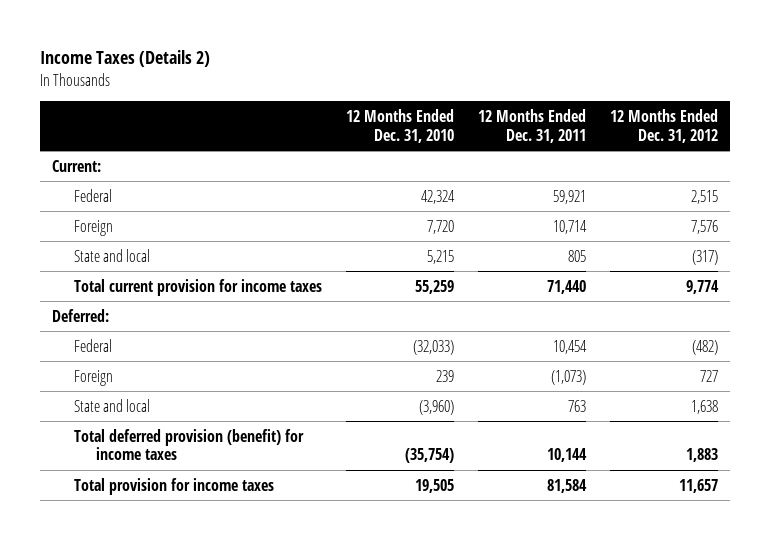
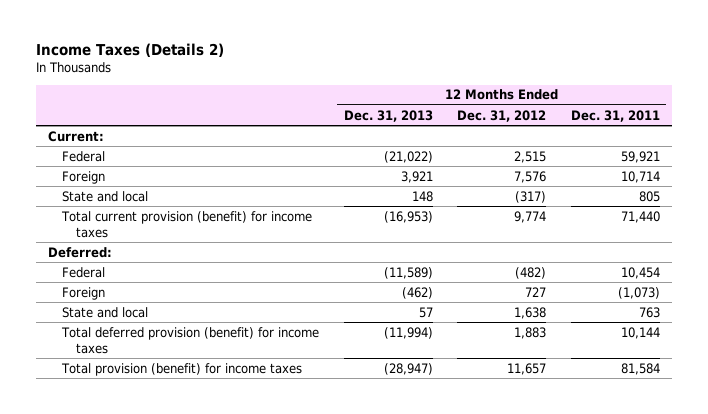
[345,108,454,143] 12 Months Ended Dec. 31, 2010 -> none
none -> [343,109,433,122] Dec. 31, 2013
[73,278,322,296] Total current provision for income taxes -> [61,210,313,238] Total current provision (benefit) for income taxes
[73,477,274,495] Total provision for income taxes -> [61,362,303,376] Total provision (benefit) for income taxes

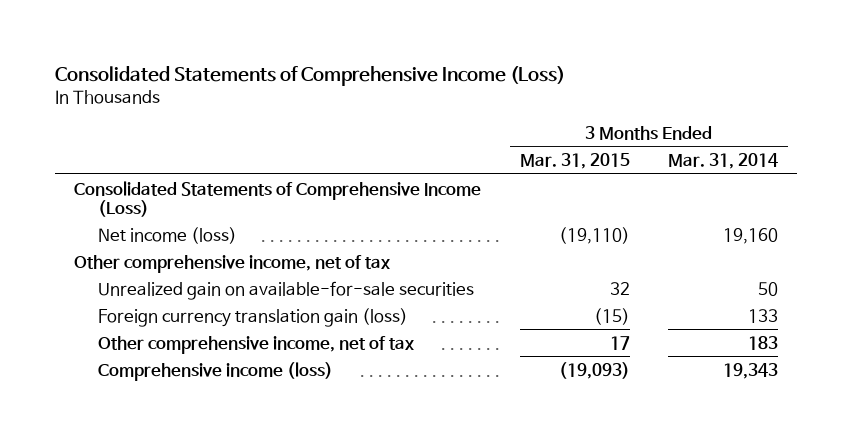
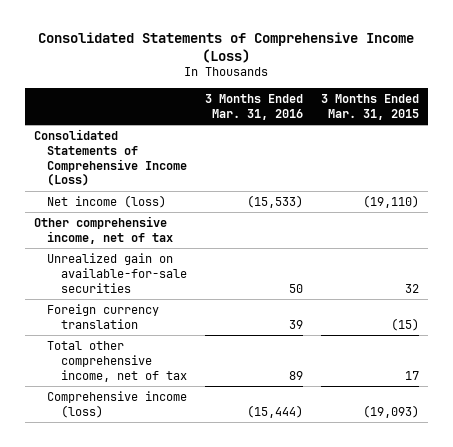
[668,153,779,170] Mar. 31, 2014 -> none
none -> [205,93,304,120] 3 Months Ended Mar. 31, 2016
[98,307,409,327] Foreign currency translation gain (loss) -> [47,303,160,329] Foreign currency translation
[98,335,415,354] Other comprehensive income, net of tax -> [47,340,187,382] Total other comprehensive income, net of tax

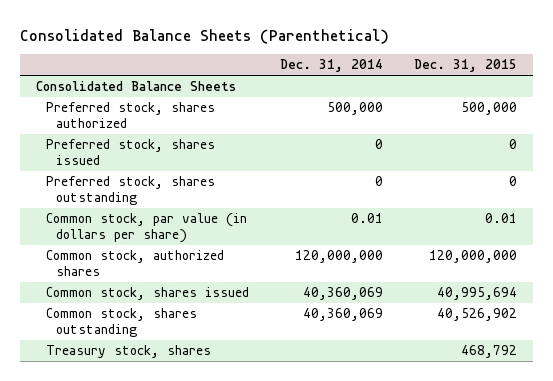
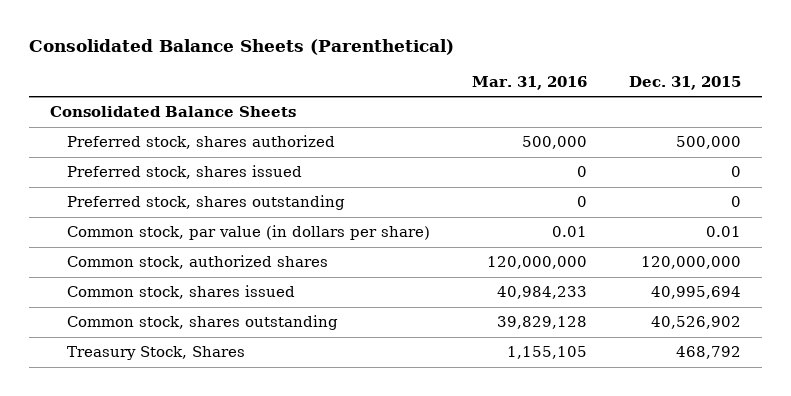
[280,59,384,73] Dec. 31, 2014 -> none
none -> [472,75,588,90] Mar. 31, 2016
[45,345,211,359] Treasury stock, shares -> [67,346,246,361] Treasury Stock, Shares

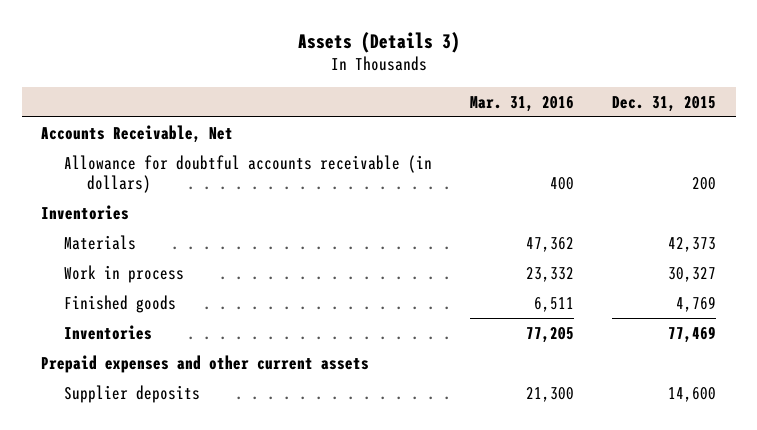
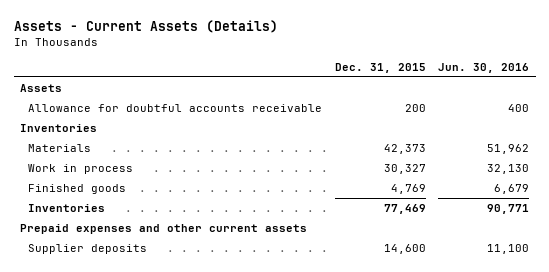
[297,31,460,53] Assets (Details 3) -> [13,19,278,33] Assets - Current Assets (Details)
[470,95,575,112] Mar. 31, 2016 -> none
none -> [438,63,530,74] Jun. 30, 2016
[40,124,233,143] Accounts Receivable, Net -> none
none -> [19,83,62,92] Assets
[63,154,432,193] Allowance for doubtful accounts receivable (in dollars) -> [28,103,323,112] Allowance for doubtful accounts receivable

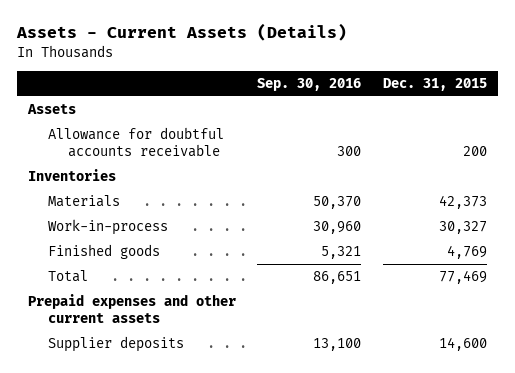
[438,63,530,74] Jun. 30, 2016 -> none
none -> [257,77,362,91] Sep. 30, 2016
[28,163,134,174] Work in process -> [48,219,169,236] Work-in-process
[28,203,106,212] Inventories -> [48,270,89,283] Total

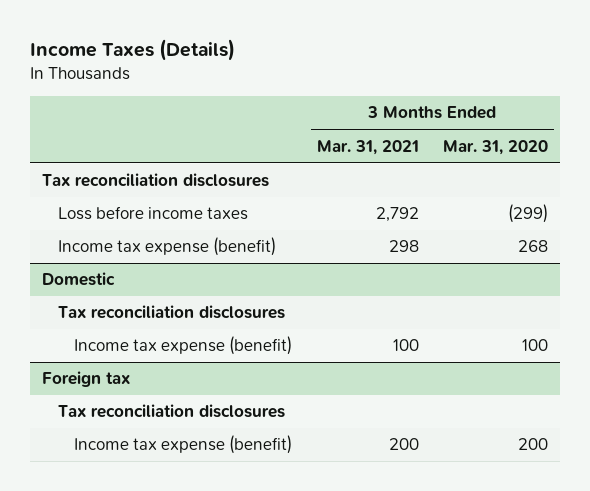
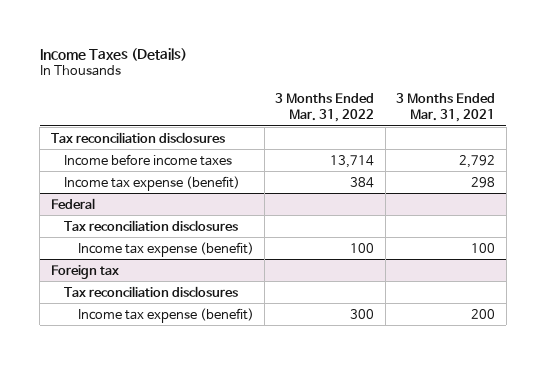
[442,139,548,155] Mar. 31, 2020 -> none
none -> [275,93,375,122] 3 Months Ended Mar. 31, 2022
[58,206,249,221] Loss before income taxes -> [64,153,233,166] Income before income taxes
[42,272,116,287] Domestic -> [50,197,95,209] Federal

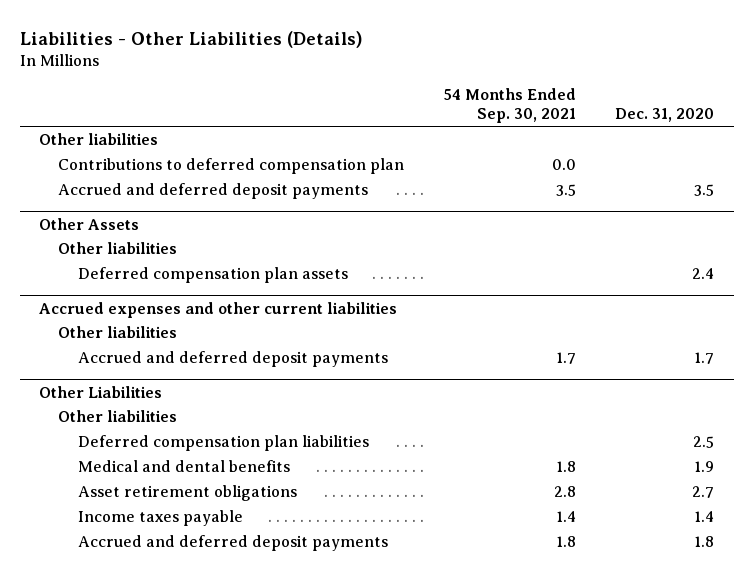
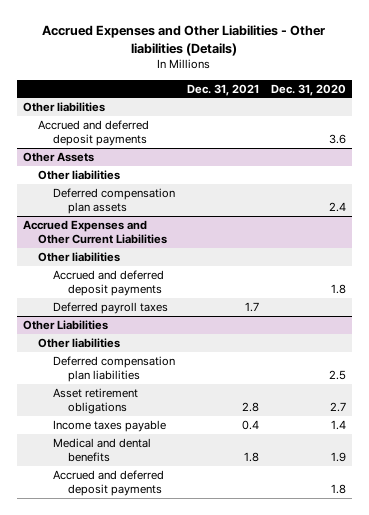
[19,30,363,48] Liabilities - Other Liabilities (Details) -> [42,24,326,56] Accrued Expenses and Other Liabilities - Other liabilities (Details)
[443,87,577,124] 54 Months Ended Sep. 30, 2021 -> none
none -> [186,83,259,96] Dec. 31, 2021
[58,157,405,174] Contributions to deferred compensation plan -> none
[694,183,715,196] 3.5 -> [328,133,346,144] 3.6
[39,301,398,318] Accrued expenses and other current liabilities -> [22,219,167,244] Accrued Expenses and Other Current Liabilities
[694,351,715,364] 1.7 -> [330,283,346,294] 1.8
none -> [52,301,168,314] Deferred payroll taxes
[77,459,290,472] Medical and dental benefits -> [52,437,151,462] Medical and dental benefits

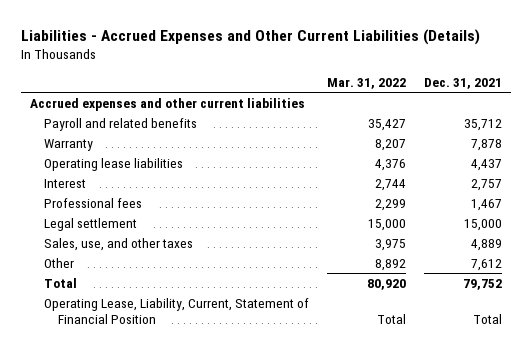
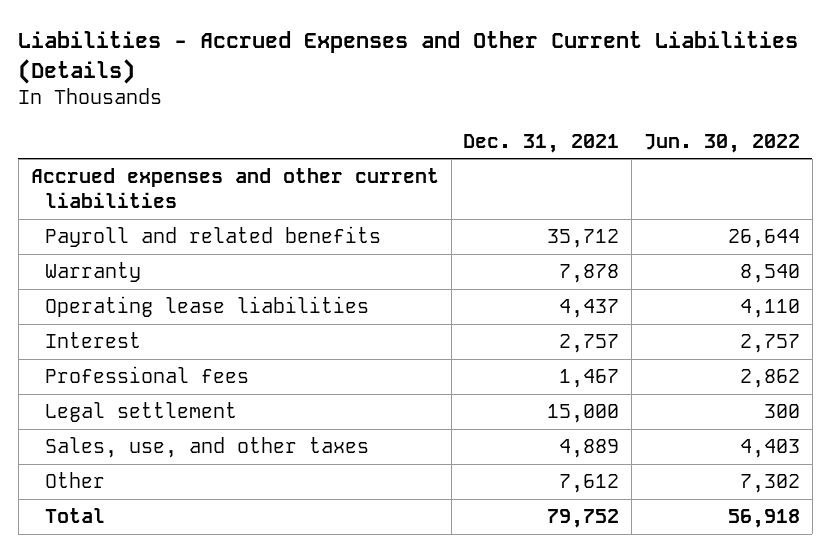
[326,77,406,89] Mar. 31, 2022 -> none
none -> [643,133,800,153] Jun. 30, 2022
[43,297,309,324] Operating Lease, Liability, Current, Statement of Financial Position -> none

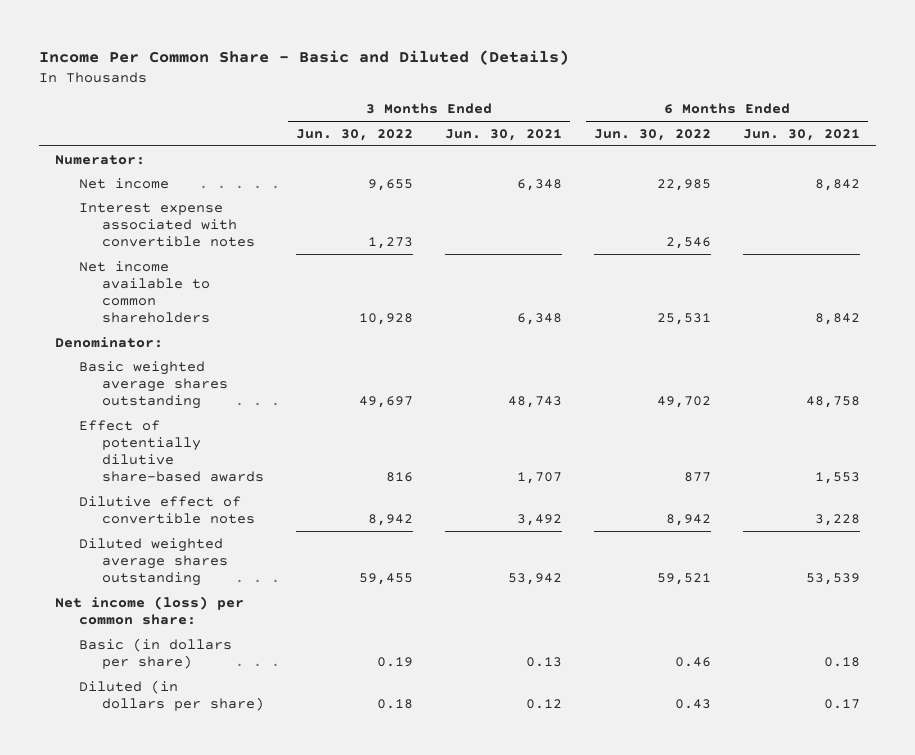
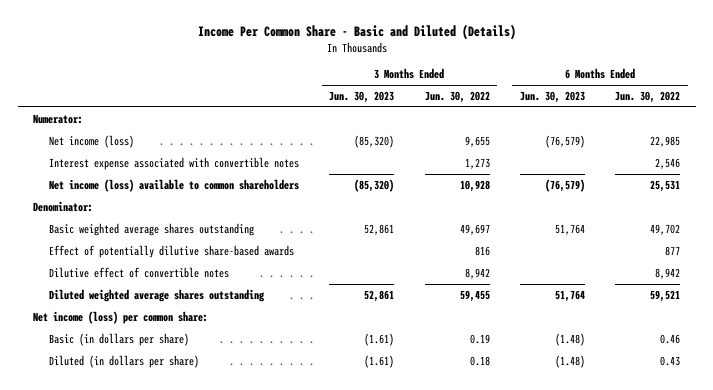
[445,128,563,141] Jun. 30, 2021 -> none
[743,128,861,141] Jun. 30, 2021 -> none
none -> [329,91,395,104] Jun. 30, 2023
none -> [520,91,586,104] Jun. 30, 2023
[78,177,169,189] Net income -> [48,134,134,148] Net income (loss)
[78,260,211,324] Net income available to common shareholders -> [48,178,299,192] Net income (loss) available to common shareholders

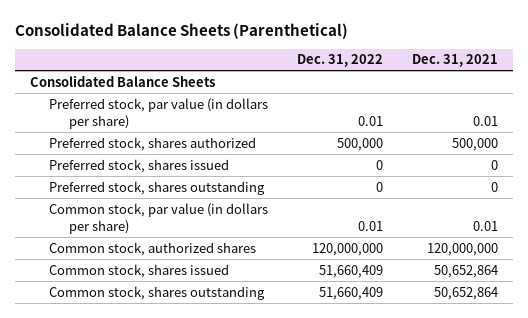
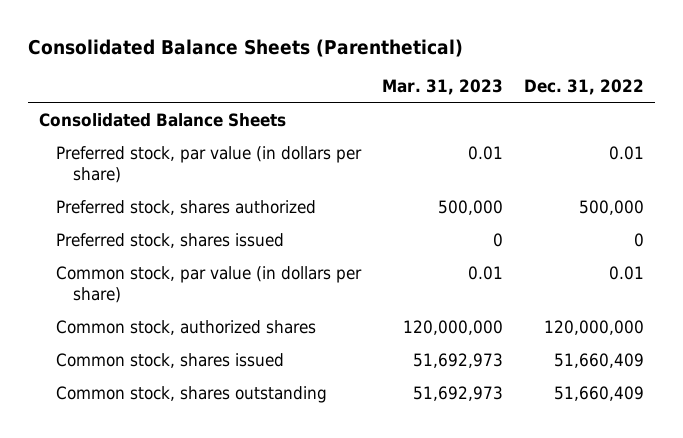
[412,54,499,68] Dec. 31, 2021 -> none
none -> [382,79,504,96] Mar. 31, 2023
[49,180,266,195] Preferred stock, shares outstanding -> none

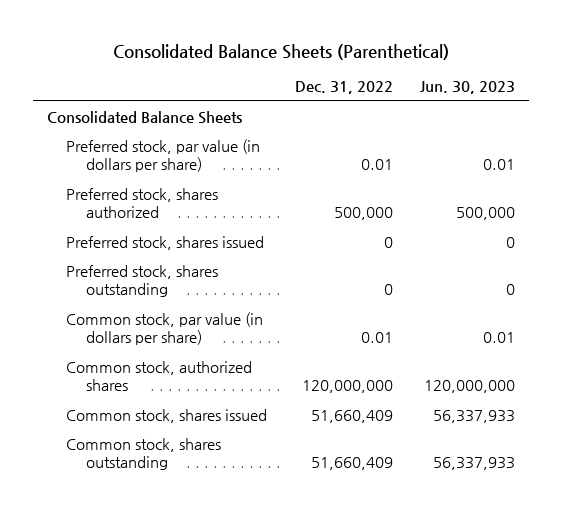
[382,79,504,96] Mar. 31, 2023 -> none
none -> [420,81,516,95] Jun. 30, 2023
none -> [66,264,219,298] Preferred stock, shares outstanding

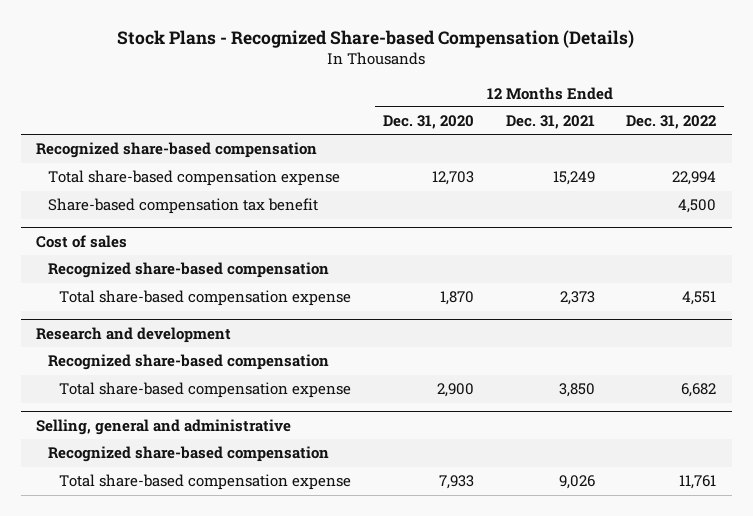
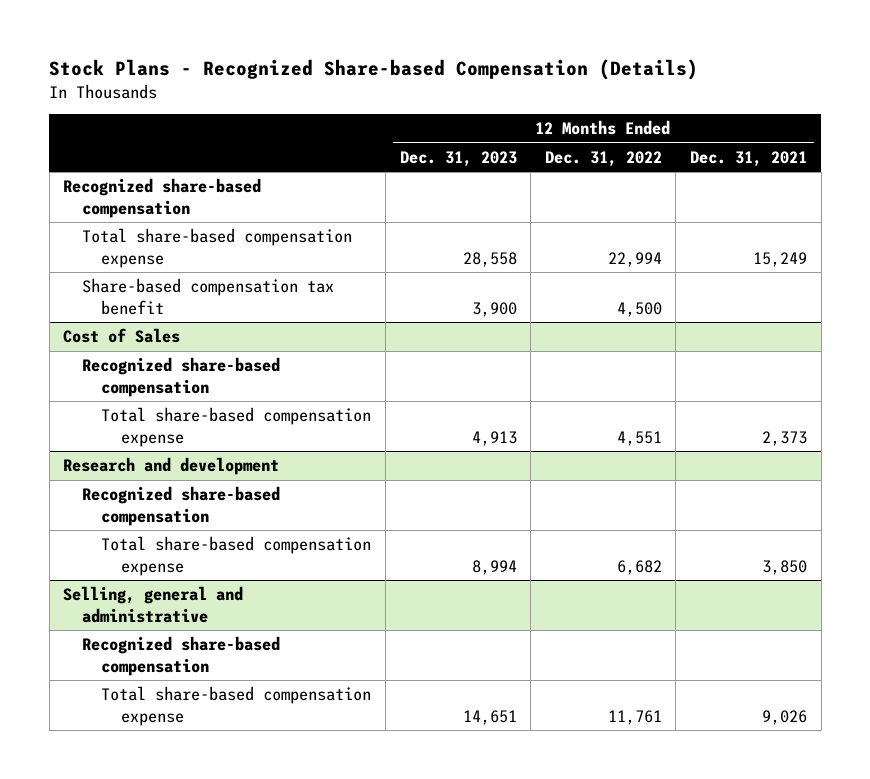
[382,115,474,130] Dec. 31, 2020 -> none
none -> [399,150,517,167] Dec. 31, 2023
[36,234,128,248] Cost of sales -> [63,328,181,344] Cost of Sales

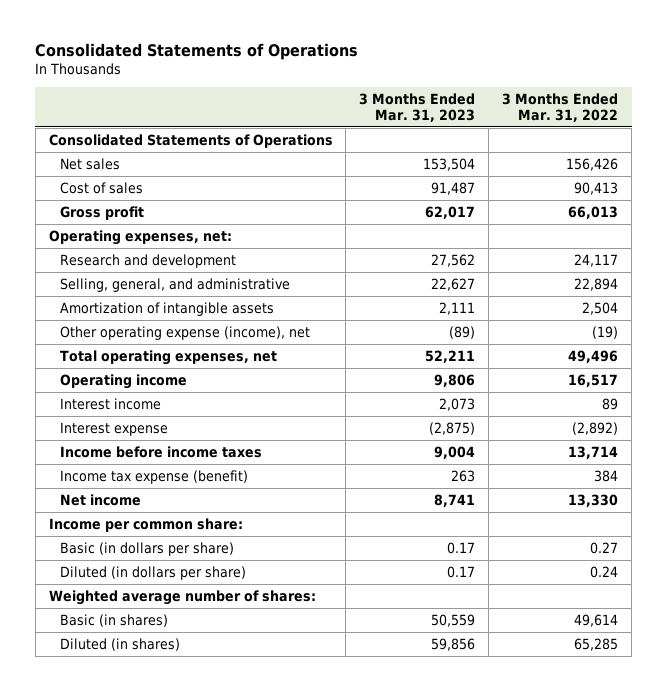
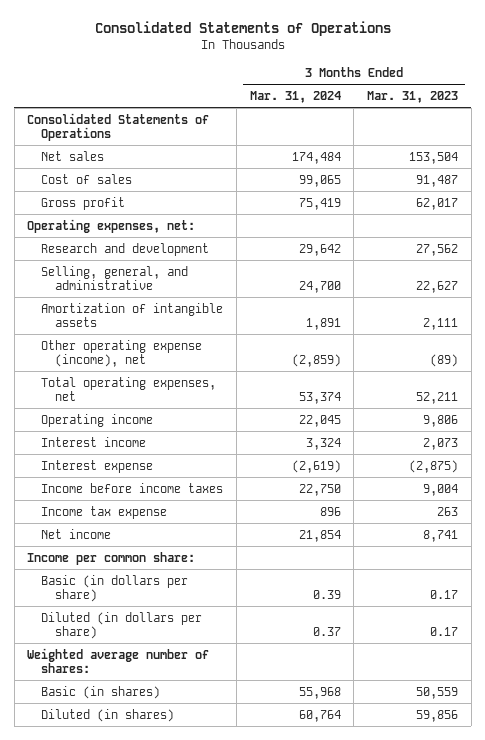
[502,92,619,122] 3 Months Ended Mar. 31, 2022 -> none
none -> [249,91,341,104] Mar. 31, 2024
[59,469,248,484] Income tax expense (benefit) -> [41,505,168,519] Income tax expense

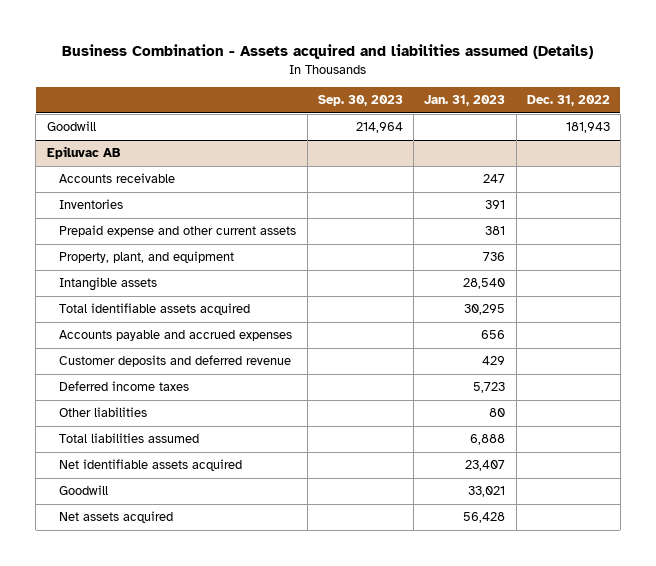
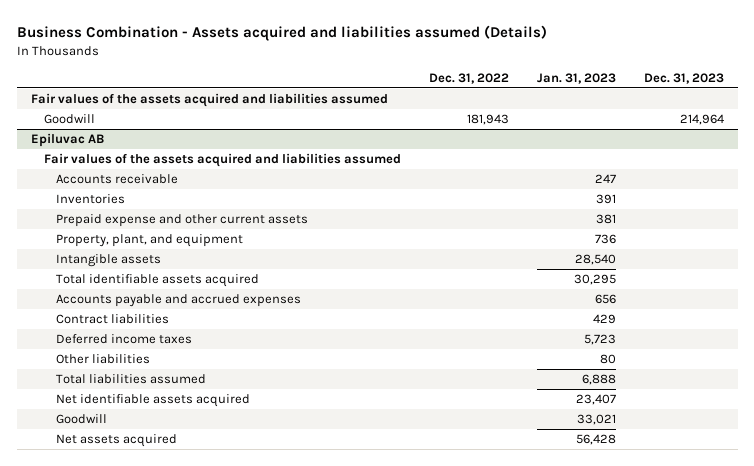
[317,95,403,107] Sep. 30, 2023 -> none
none -> [643,73,724,85] Dec. 31, 2023
none -> [30,92,388,107] Fair values of the assets acquired and liabilities assumed
none -> [43,152,401,167] Fair values of the assets acquired and liabilities assumed
[59,355,292,368] Customer deposits and deferred revenue -> [56,313,170,324] Contract liabilities

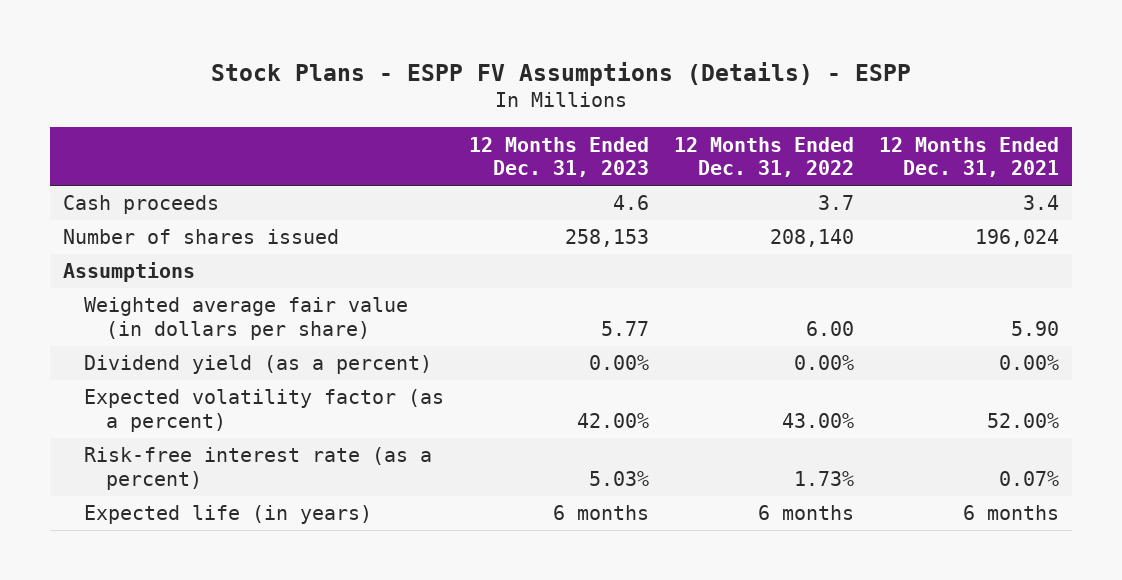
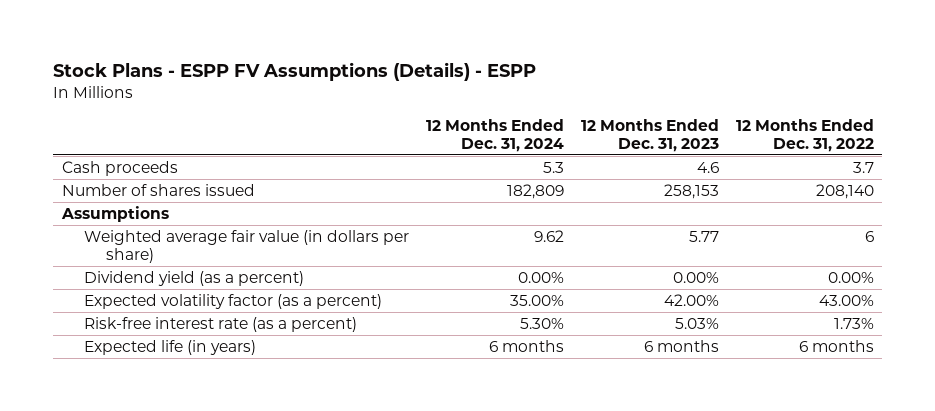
[879,136,1060,177] 12 Months Ended Dec. 31, 2021 -> none
none -> [425,118,564,152] 12 Months Ended Dec. 31, 2024
[806,320,855,336] 6.00 -> [864,231,874,243] 6

